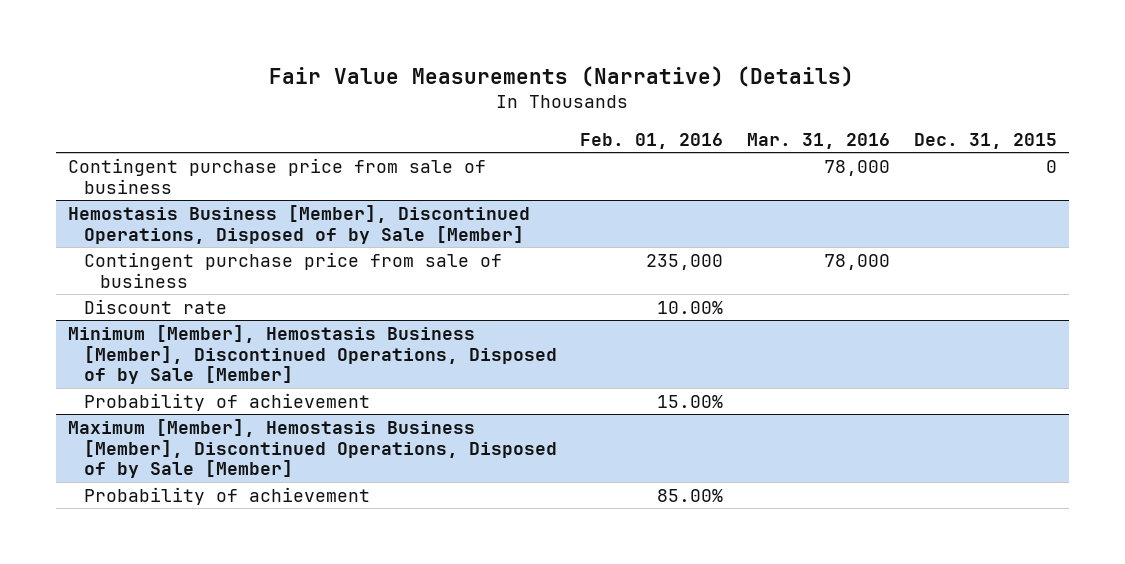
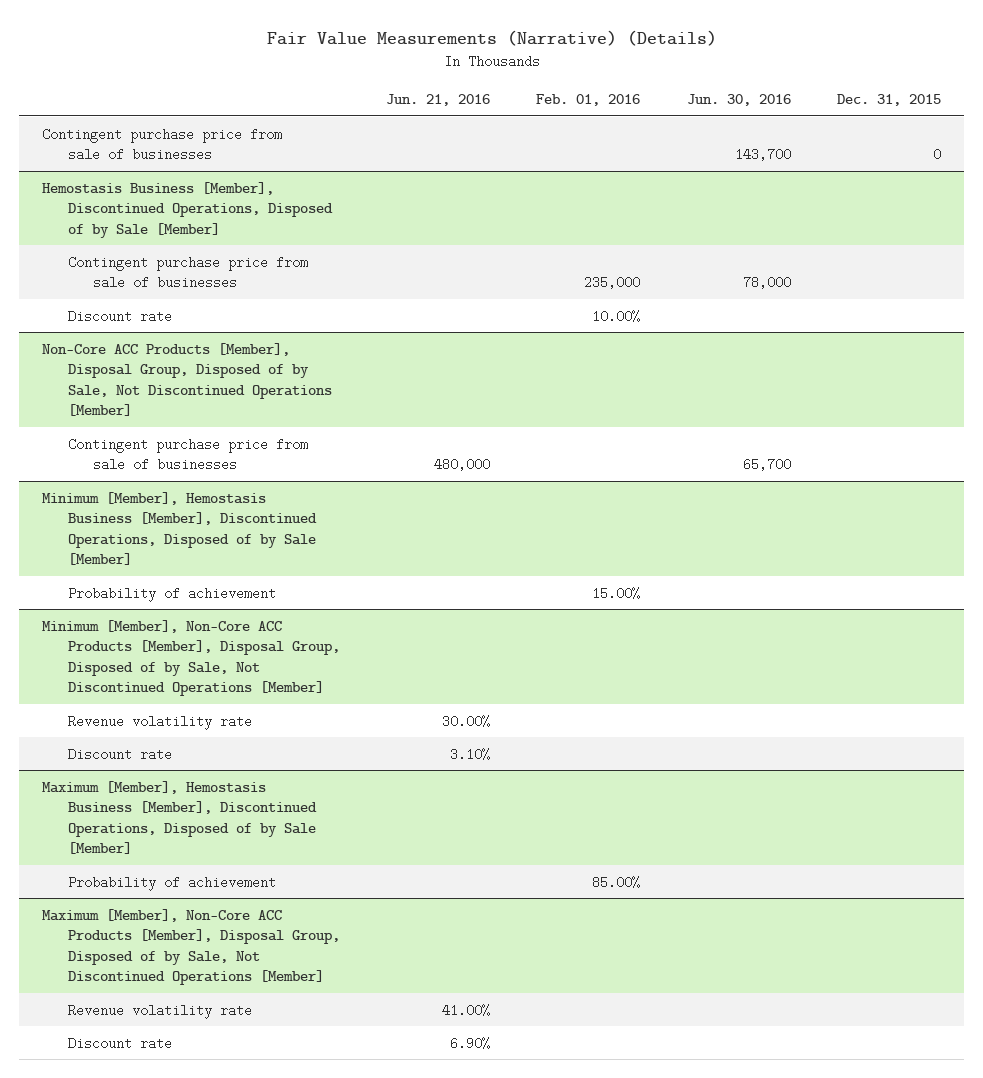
[747,132,891,149] Mar. 31, 2016 -> none
none -> [385,93,490,106] Jun. 21, 2016
none -> [686,93,791,106] Jun. 30, 2016
[67,157,486,194] Contingent purchase price from sale of business -> [42,127,283,162] Contingent purchase price from sale of businesses
[83,251,502,288] Contingent purchase price from sale of business -> [67,255,308,290] Contingent purchase price from sale of businesses
none -> [42,342,332,416] Non-Core ACC Products [Member], Disposal Group, Disposed of by Sale, Not Discontinued Operations [Member]
none -> [67,437,308,472] Contingent purchase price from sale of businesses
none -> [42,619,340,696] Minimum [Member], Non-Core ACC Products [Member], Disposal Group, Disposed of by Sale, Not Discontinued Operations [Member]
none -> [67,714,252,730] Revenue volatility rate
none -> [67,747,172,761] Discount rate
none -> [42,908,340,985] Maximum [Member], Non-Core ACC Products [Member], Disposal Group, Disposed of by Sale, Not Discontinued Operations [Member]
none -> [67,1003,252,1019] Revenue volatility rate
none -> [67,1036,172,1050] Discount rate

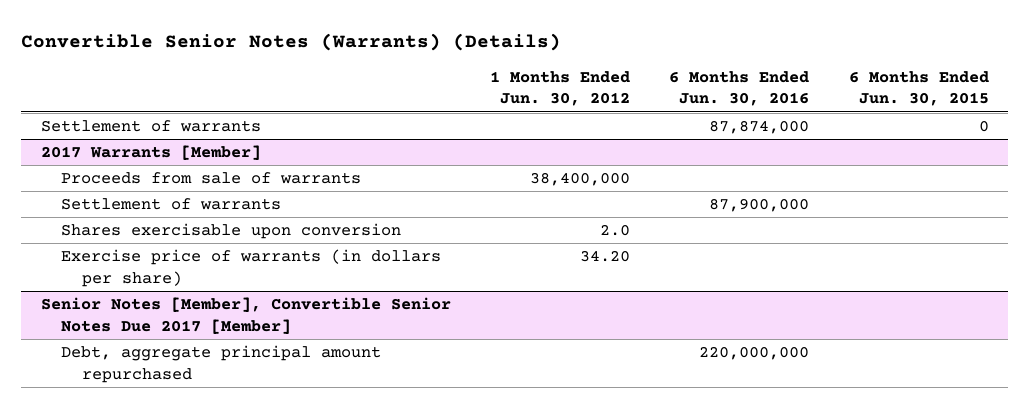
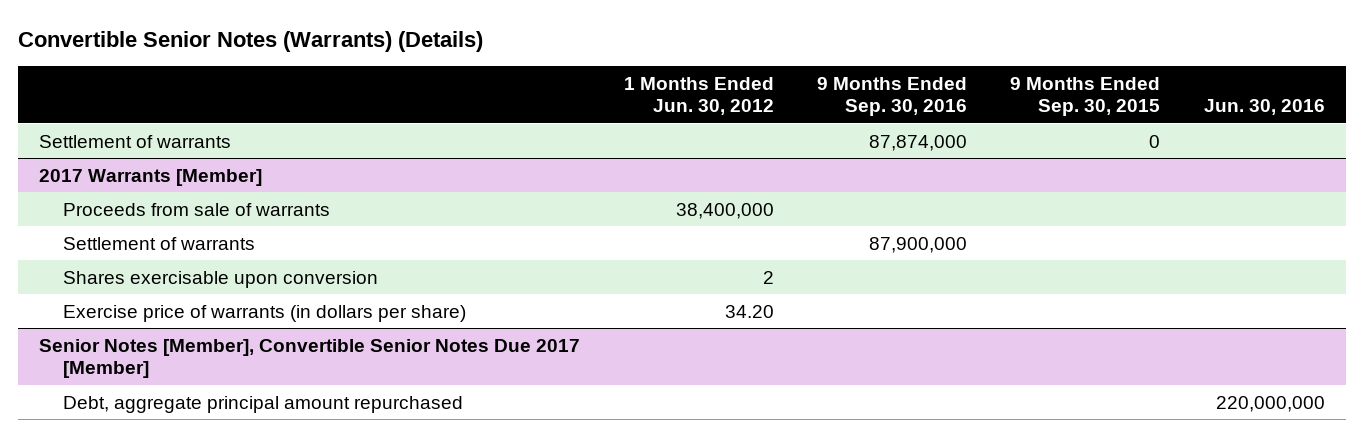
[669,70,810,107] 6 Months Ended Jun. 30, 2016 -> none
[848,70,989,107] 6 Months Ended Jun. 30, 2015 -> none
none -> [816,76,967,117] 9 Months Ended Sep. 30, 2016
none -> [1010,76,1161,117] 9 Months Ended Sep. 30, 2015
none -> [1203,99,1325,116] Jun. 30, 2016
[600,224,631,237] 2.0 -> [762,270,774,284] 2

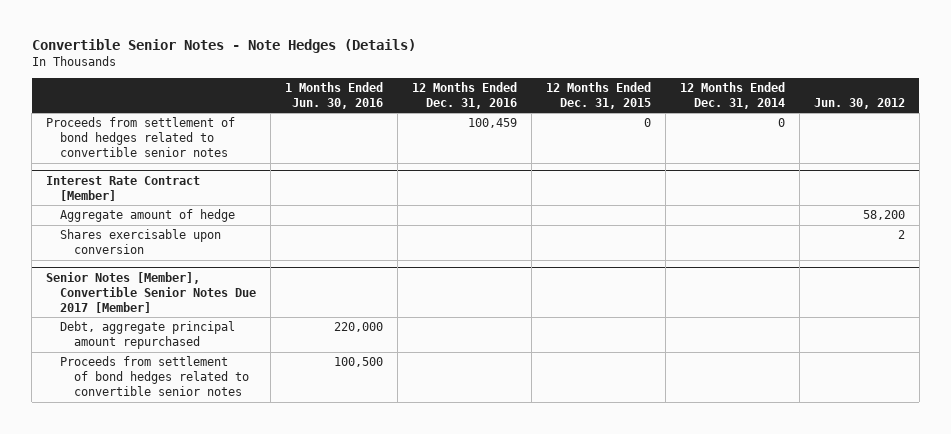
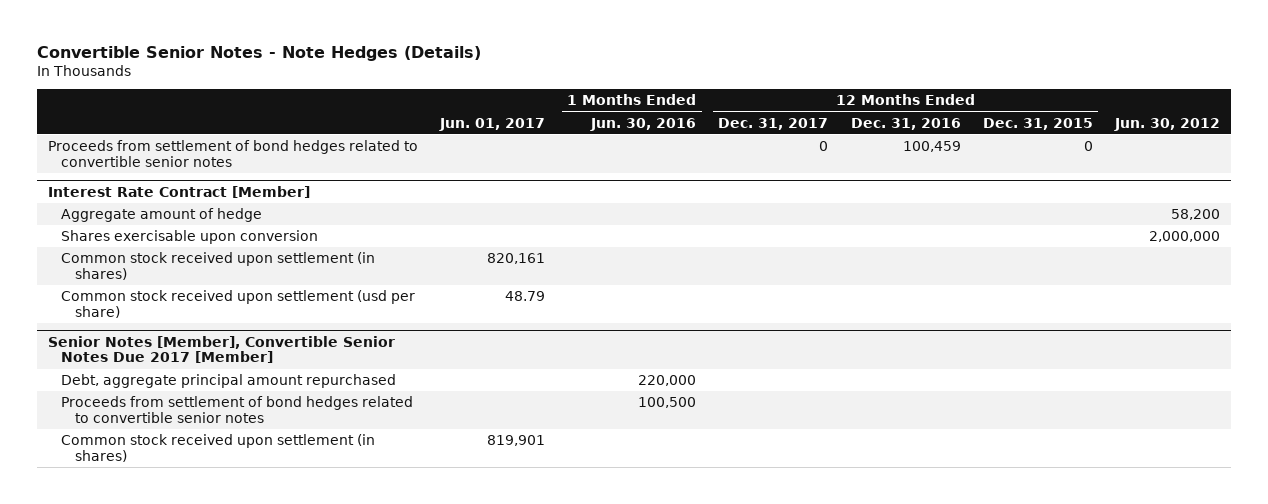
[679,81,785,109] 12 Months Ended Dec. 31, 2014 -> none
none -> [439,117,546,131] Jun. 01, 2017
none -> [718,117,829,130] Dec. 31, 2017
[897,230,905,240] 2 -> [1148,231,1220,243] 2,000,000
none -> [61,252,376,280] Common stock received upon settlement (in shares)
none -> [61,290,416,318] Common stock received upon settlement (usd per share)
none -> [61,434,376,462] Common stock received upon settlement (in shares)

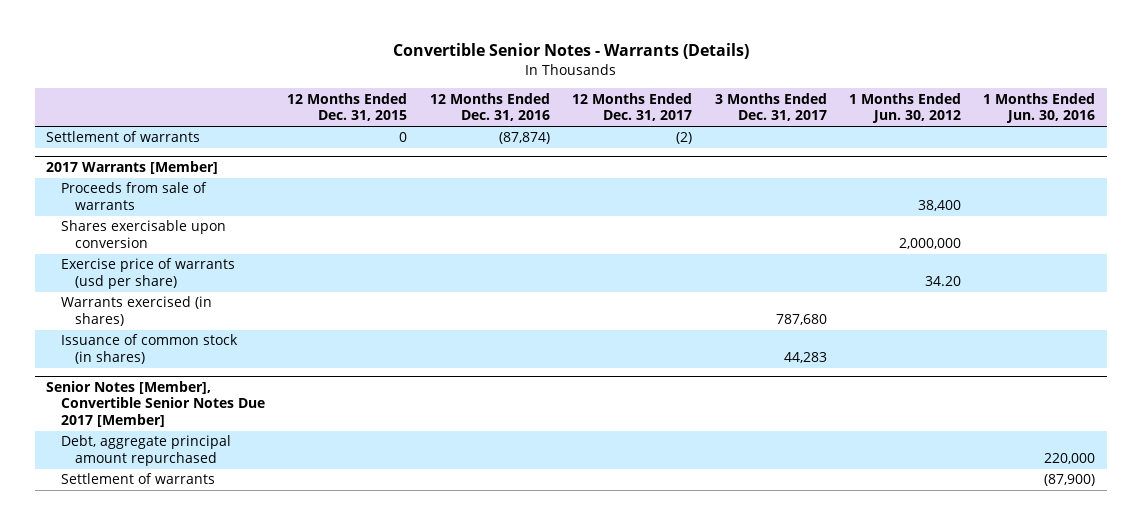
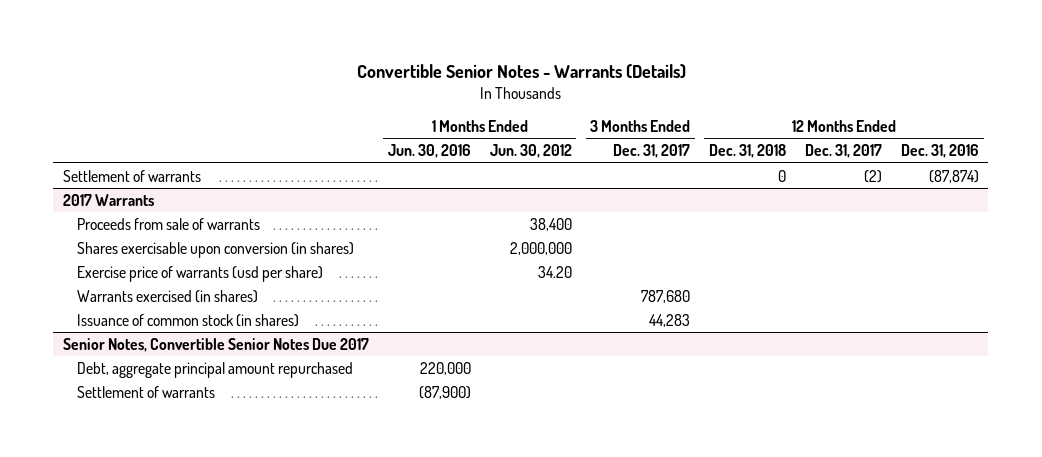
[287,92,408,122] 12 Months Ended Dec. 31, 2015 -> none
none -> [709,144,787,159] Dec. 31, 2018
[46,160,219,174] 2017 Warrants [Member] -> [62,193,154,206] 2017 Warrants
[60,220,226,249] Shares exercisable upon conversion -> [77,241,355,258] Shares exercisable upon conversion (in shares)
[46,380,265,428] Senior Notes [Member], Convertible Senior Notes Due 2017 [Member] -> [62,337,369,352] Senior Notes, Convertible Senior Notes Due 2017

